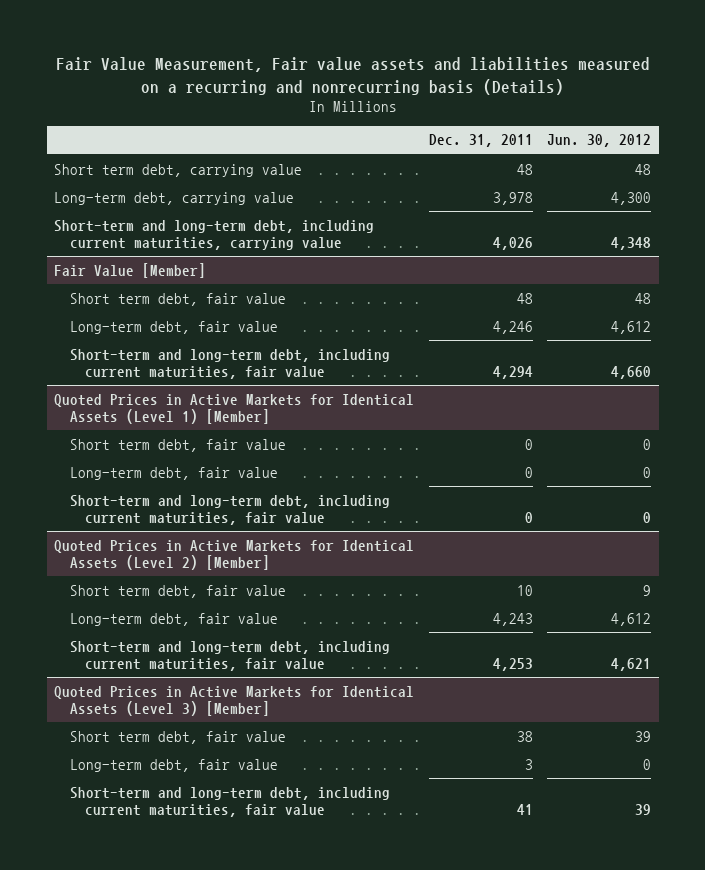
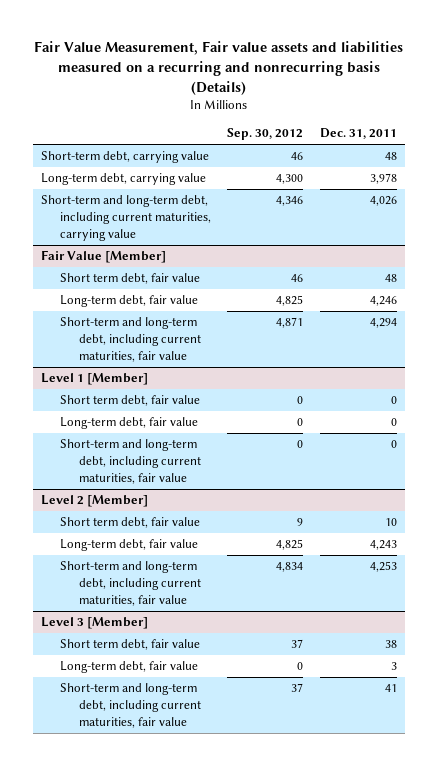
[547,134,652,148] Jun. 30, 2012 -> none
none -> [227,128,304,141] Sep. 30, 2012
[54,163,303,177] Short term debt, carrying value -> [40,151,209,164] Short-term debt, carrying value
[54,393,415,424] Quoted Prices in Active Markets for Identical Assets (Level 1) [Member] -> none
none -> [40,373,148,386] Level 1 [Member]
[54,539,415,570] Quoted Prices in Active Markets for Identical Assets (Level 2) [Member] -> none
none -> [40,495,148,508] Level 2 [Member]
[54,685,415,716] Quoted Prices in Active Markets for Identical Assets (Level 3) [Member] -> none
none -> [40,617,148,630] Level 3 [Member]

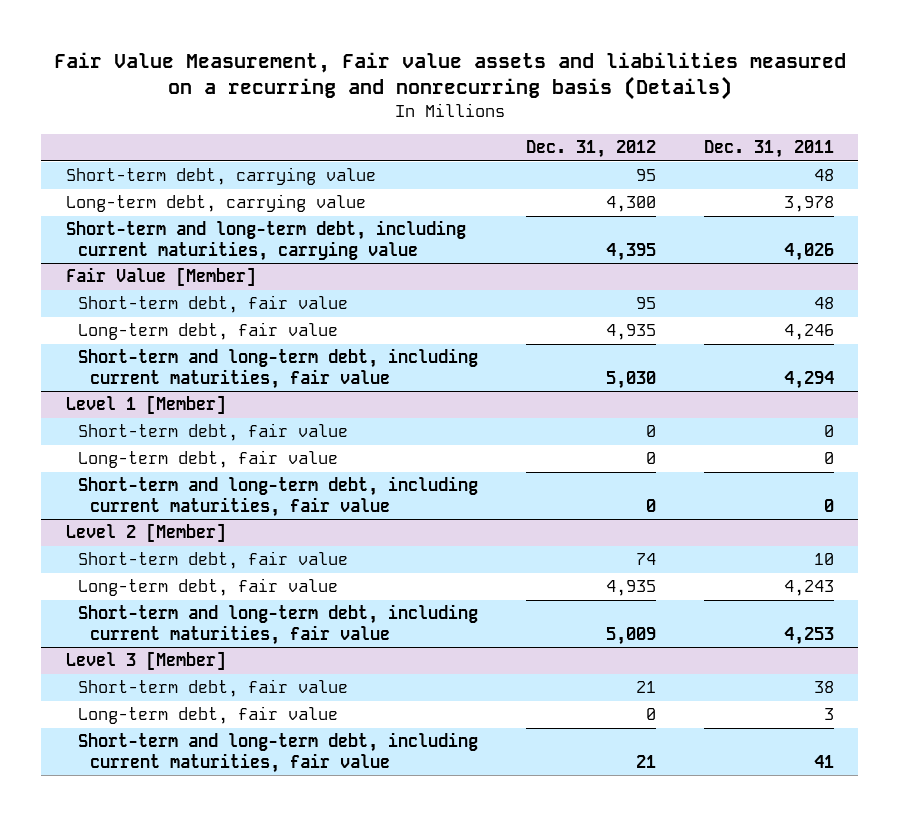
[227,128,304,141] Sep. 30, 2012 -> none
none -> [525,140,656,159] Dec. 31, 2012
[59,273,200,285] Short term debt, fair value -> [77,295,348,314] Short-term debt, fair value
[59,395,200,407] Short term debt, fair value -> [77,423,348,442] Short-term debt, fair value
[59,517,200,529] Short term debt, fair value -> [77,551,348,570] Short-term debt, fair value
[59,639,200,651] Short term debt, fair value -> [77,679,348,698] Short-term debt, fair value

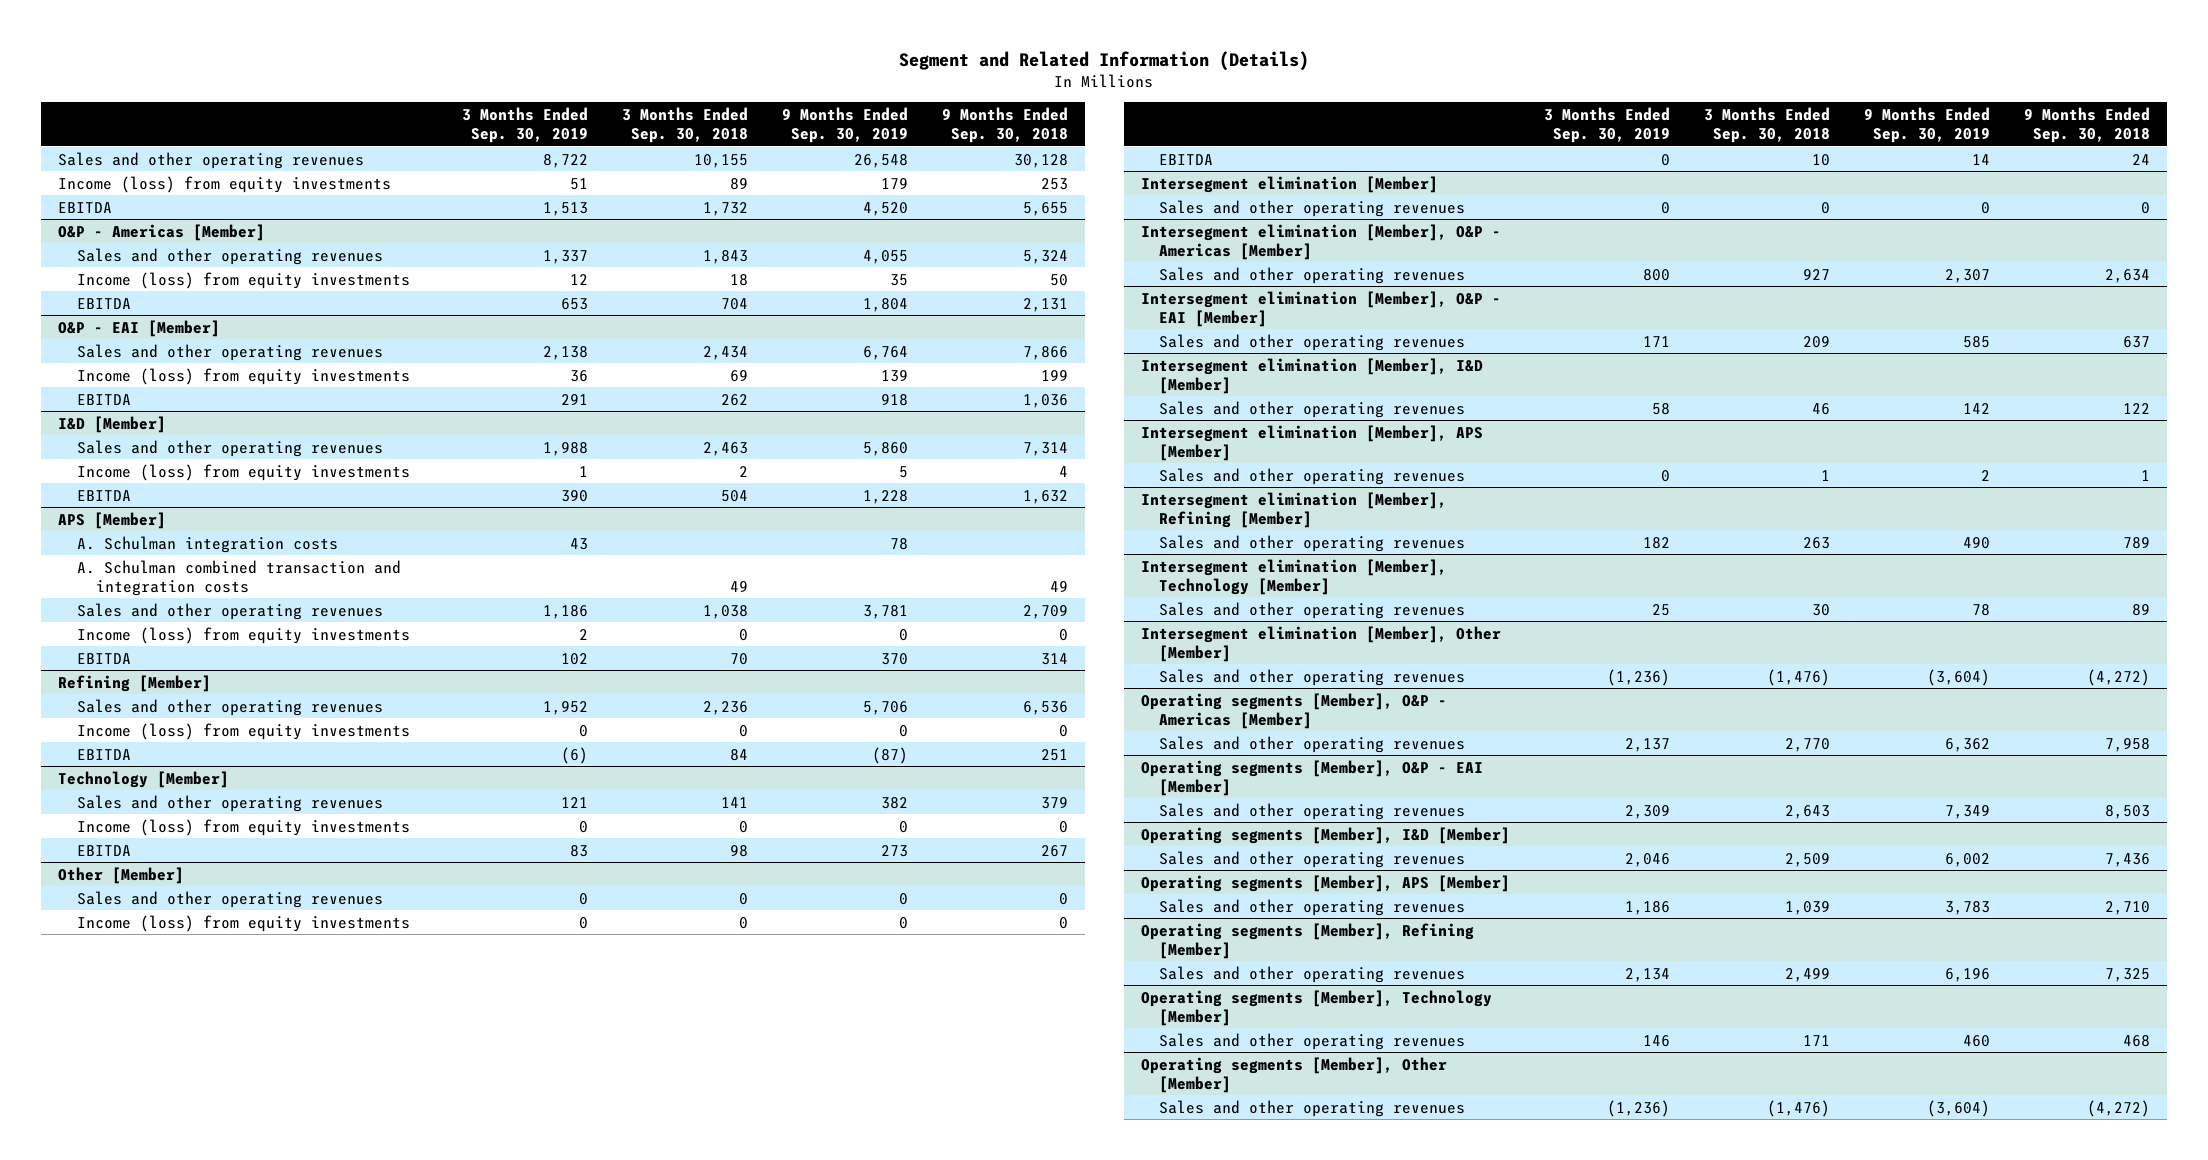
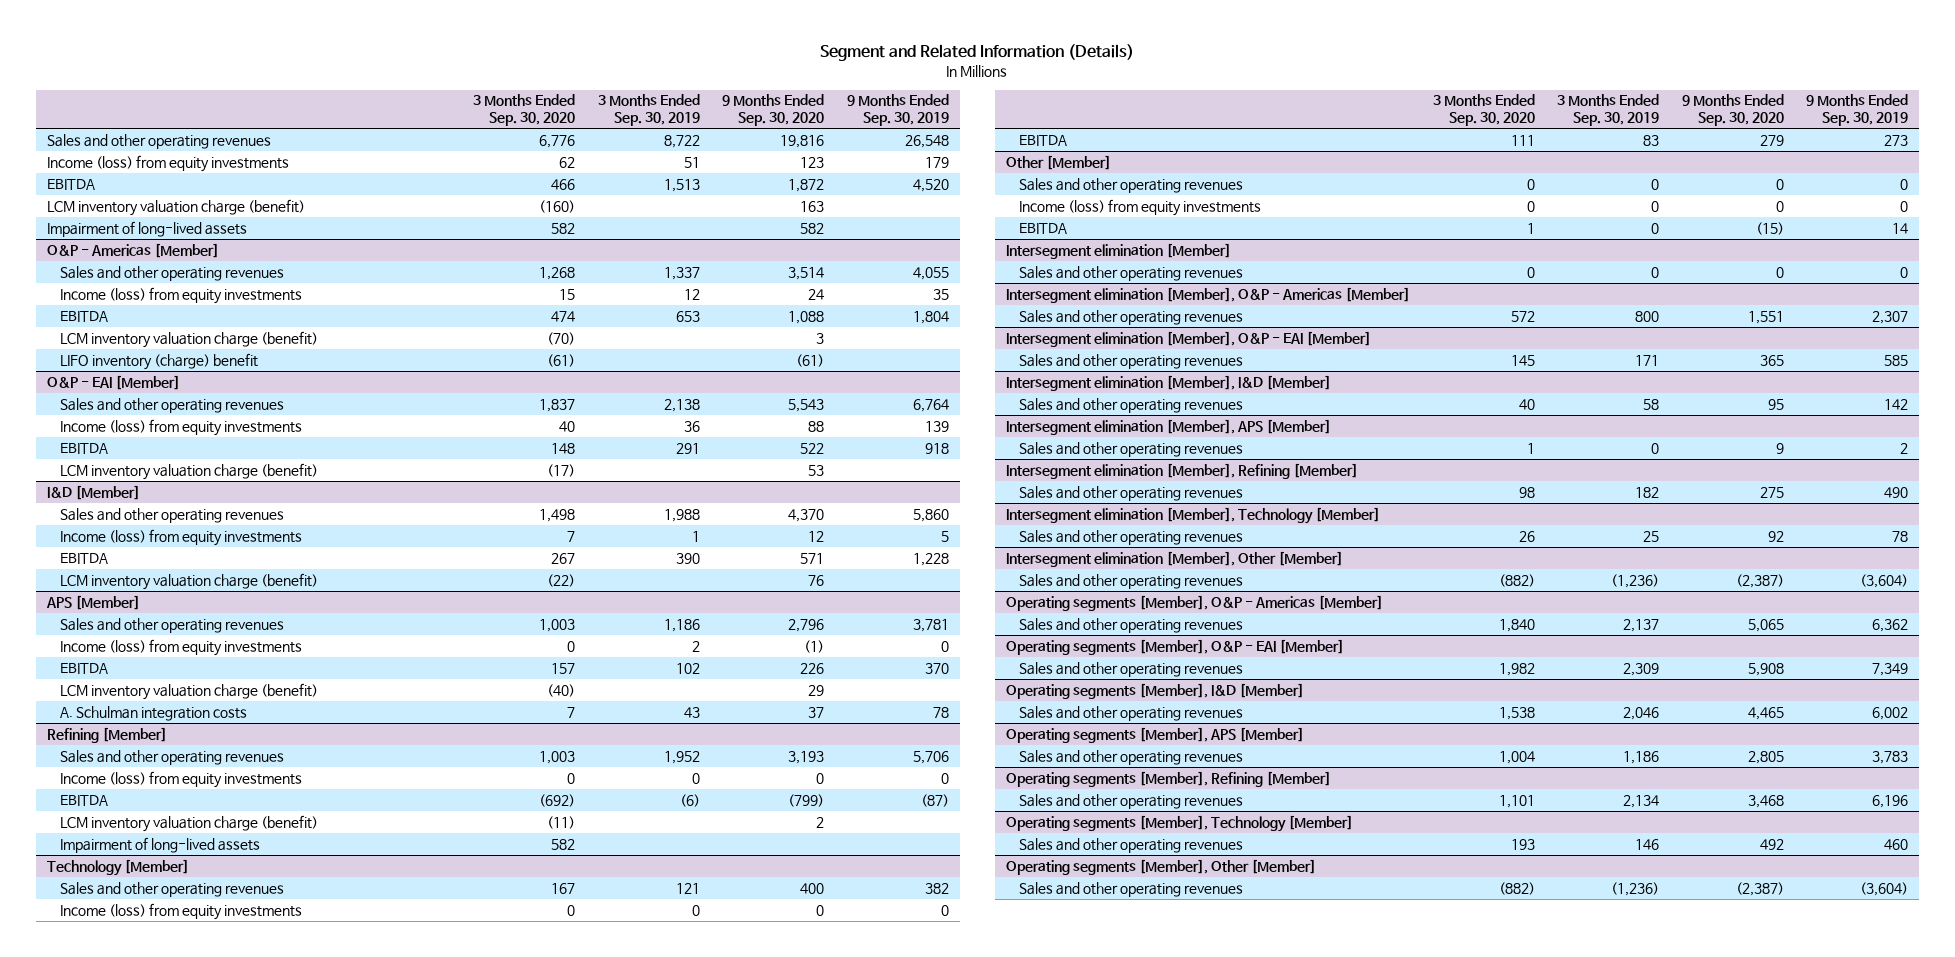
[621,106,748,143] 3 Months Ended Sep. 30, 2018 -> none
[941,106,1068,143] 9 Months Ended Sep. 30, 2018 -> none
none -> [473,94,576,127] 3 Months Ended Sep. 30, 2020
none -> [722,94,825,127] 9 Months Ended Sep. 30, 2020
none -> [46,198,305,216] LCM inventory valuation charge (benefit)
none -> [46,220,247,237] Impairment of long-lived assets
none -> [59,330,318,348] LCM inventory valuation charge (benefit)
none -> [59,352,258,370] LIFO inventory (charge) benefit
none -> [59,462,318,480] LCM inventory valuation charge (benefit)
none -> [59,572,318,590] LCM inventory valuation charge (benefit)
[77,559,402,596] A. Schulman combined transaction and integration costs -> none
none -> [59,682,318,700] LCM inventory valuation charge (benefit)
[77,535,339,553] A. Schulman integration costs -> [59,705,247,721] A. Schulman integration costs
none -> [59,814,318,832] LCM inventory valuation charge (benefit)
none -> [59,836,260,853] Impairment of long-lived assets

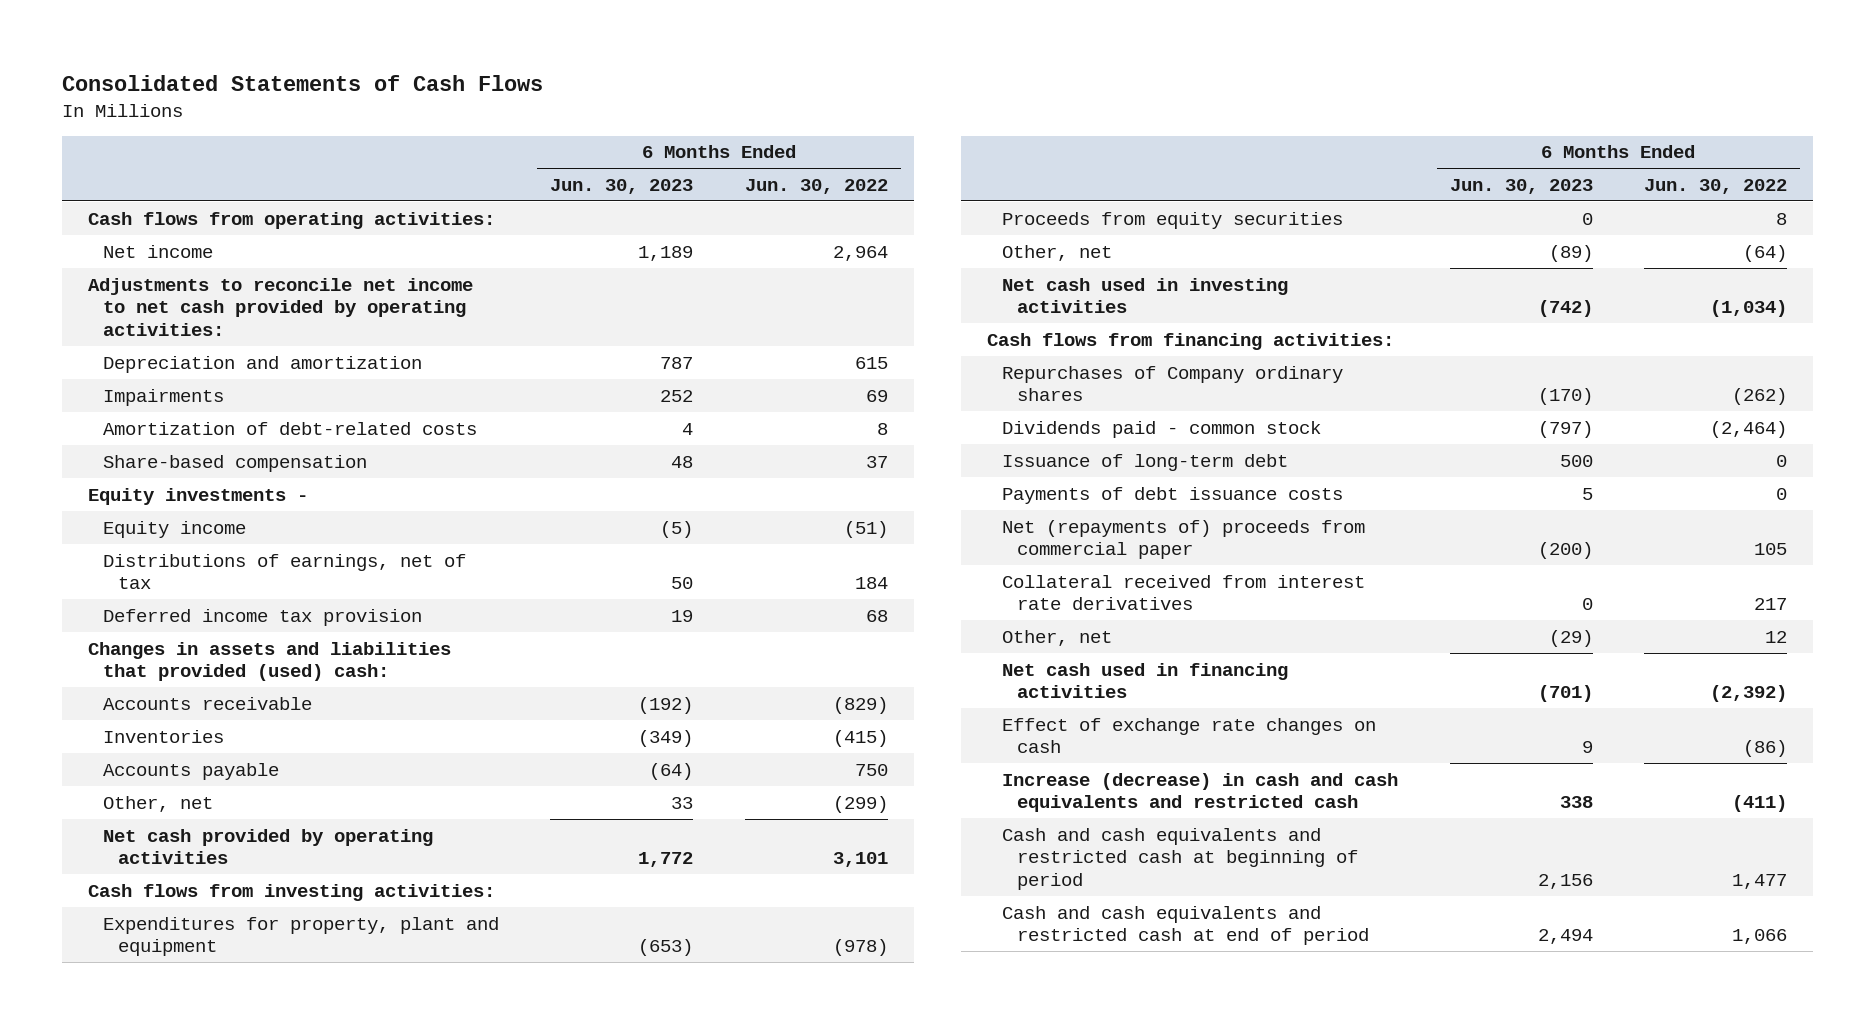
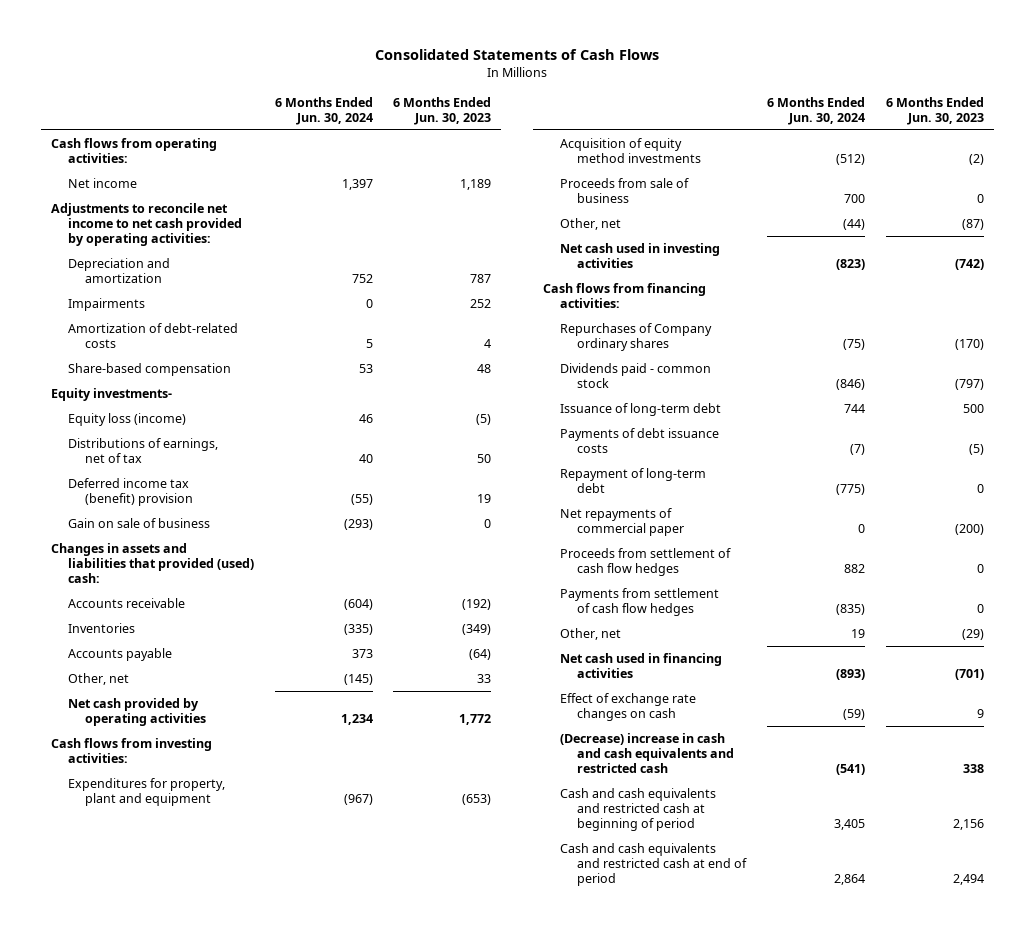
[744,178,888,194] Jun. 30, 2022 -> none
none -> [274,96,373,125] 6 Months Ended Jun. 30, 2024
[87,487,308,505] Equity investments - -> [50,388,172,402] Equity investments-
[102,520,246,538] Equity income -> [68,413,187,427] Equity loss (income)
[102,608,422,626] Deferred income tax provision -> [68,478,194,507] Deferred income tax (benefit) provision
none -> [68,518,211,529] Gain on sale of business
[1002,211,1344,229] Proceeds from equity securities -> none
none -> [560,138,702,164] Acquisition of equity method investments
none -> [560,178,690,204] Proceeds from sale of business
[1548,244,1593,262] (89) -> [961,219,984,231] (87)
[1002,574,1366,611] Collateral received from interest rate derivatives -> none
[1581,487,1593,500] 5 -> [968,444,984,456] (5)
none -> [560,468,707,494] Repayment of long-term debt
[1002,519,1366,560] Net (repayments of) proceeds from commercial paper -> [560,508,685,537] Net repayments of commercial paper
none -> [560,548,732,577] Proceeds from settlement of cash flow hedges
none -> [560,588,720,617] Payments from settlement of cash flow hedges
[1002,772,1399,813] Increase (decrease) in cash and cash equivalents and restricted cash -> [560,733,735,774] (Decrease) increase in cash and cash equivalents and restricted cash

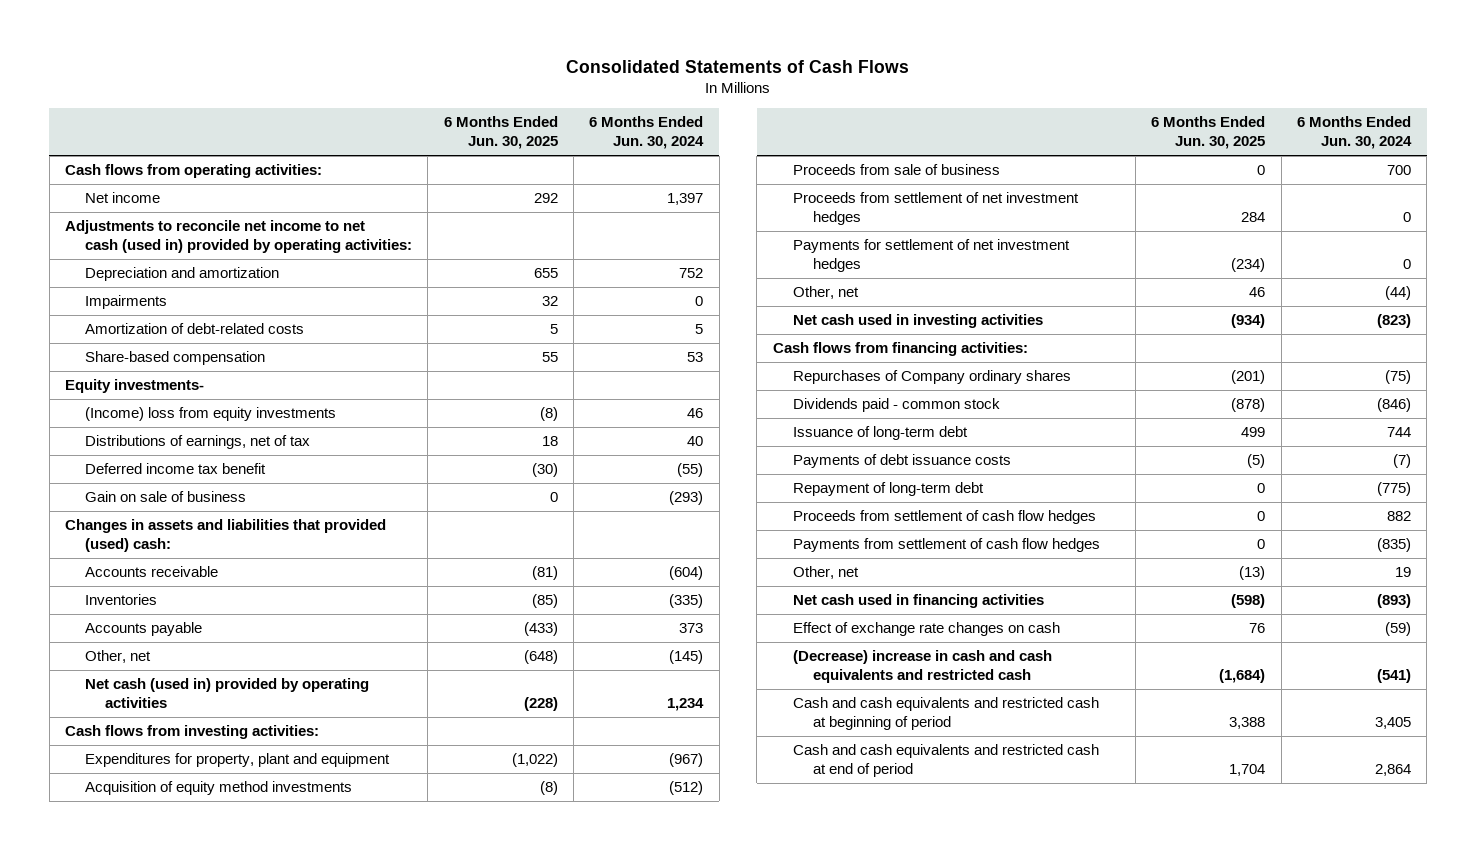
[393,96,492,125] 6 Months Ended Jun. 30, 2023 -> none
none -> [443,116,558,150] 6 Months Ended Jun. 30, 2025
[50,203,243,247] Adjustments to reconcile net income to net cash provided by operating activities: -> [64,220,413,254] Adjustments to reconcile net income to net cash (used in) provided by operating activities:
[68,413,187,427] Equity loss (income) -> [85,407,337,422] (Income) loss from equity investments
[68,478,194,507] Deferred income tax (benefit) provision -> [85,463,267,475] Deferred income tax benefit
[68,698,207,727] Net cash provided by operating activities -> [85,678,370,709] Net cash (used in) provided by operating activities
none -> [792,192,1079,226] Proceeds from settlement of net investment hedges
none -> [792,239,1070,273] Payments for settlement of net investment hedges
[560,508,685,537] Net repayments of commercial paper -> none

